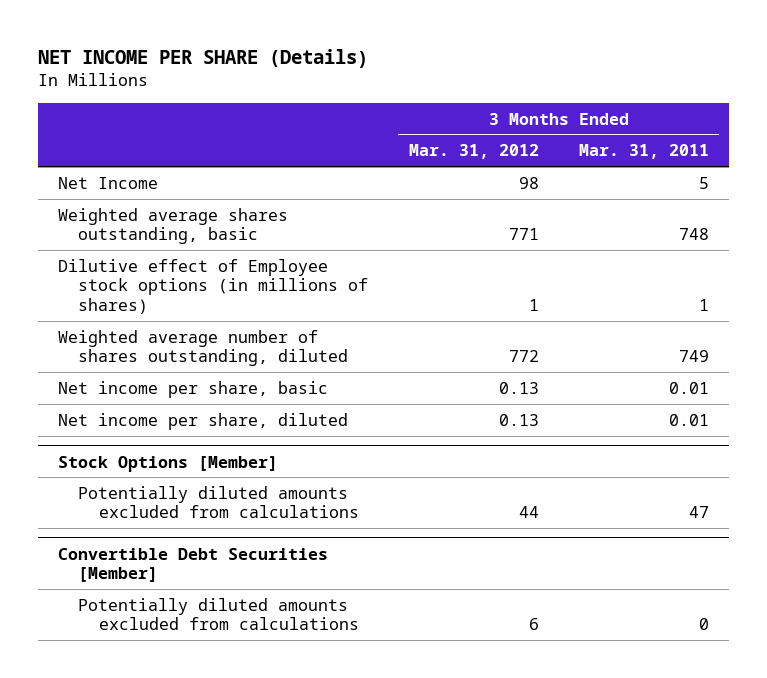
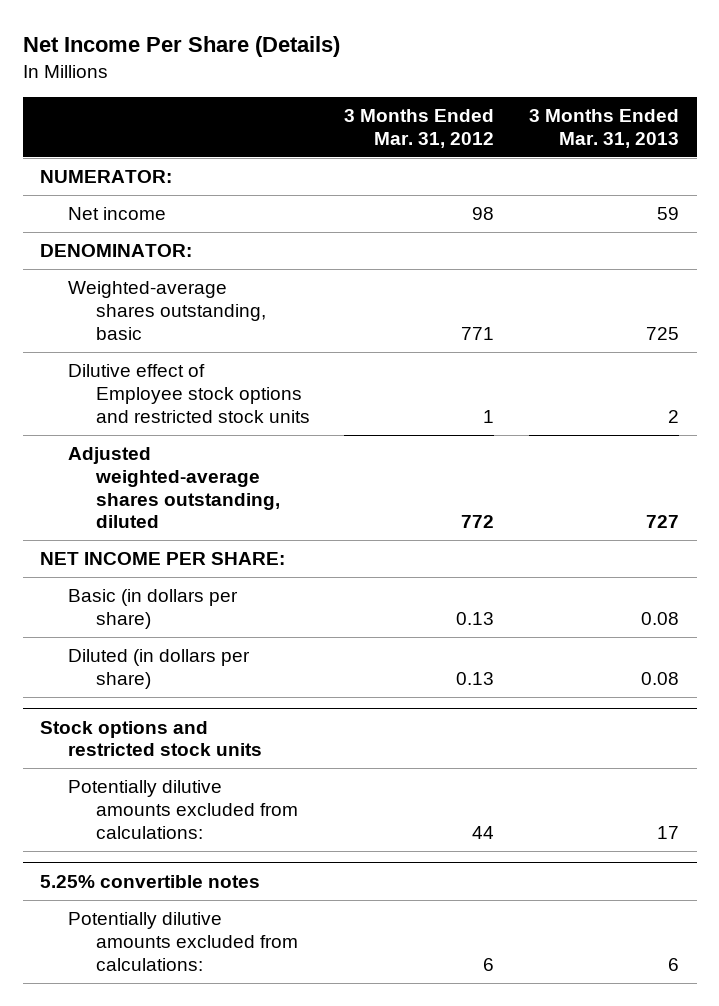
[38,48,369,68] NET INCOME PER SHARE (Details) -> [22,36,340,58] Net Income Per Share (Details)
[578,144,709,160] Mar. 31, 2011 -> none
none -> [529,109,680,148] 3 Months Ended Mar. 31, 2013
[58,455,279,472] Stock Options [Member] -> none
[58,547,329,583] Convertible Debt Securities [Member] -> none
none -> [40,170,173,184] NUMERATOR:
[58,176,159,189] Net Income -> [67,207,166,221] Net income
none -> [40,244,193,258] DENOMINATOR:
[58,207,289,245] Weighted average shares outstanding, basic -> [67,281,266,340] Weighted-average shares outstanding, basic
[58,258,369,315] Dilutive effect of Employee stock options (in millions of shares) -> [67,364,310,423] Dilutive effect of Employee stock options and restricted stock units
[58,329,349,367] Weighted average number of shares outstanding, diluted -> [67,447,280,529] Adjusted weighted-average shares outstanding, diluted
none -> [40,552,286,566] NET INCOME PER SHARE:
[58,380,329,398] Net income per share, basic -> [67,589,238,629] Basic (in dollars per share)
[58,412,349,430] Net income per share, diluted -> [67,649,250,689] Diluted (in dollars per share)
none -> [40,720,262,757] Stock options and restricted stock units
[78,485,359,519] Potentially diluted amounts excluded from calculations -> [67,780,298,839] Potentially dilutive amounts excluded from calculations:
none -> [40,874,261,888] 5.25% convertible notes
[78,597,359,631] Potentially diluted amounts excluded from calculations -> [67,912,298,971] Potentially dilutive amounts excluded from calculations:

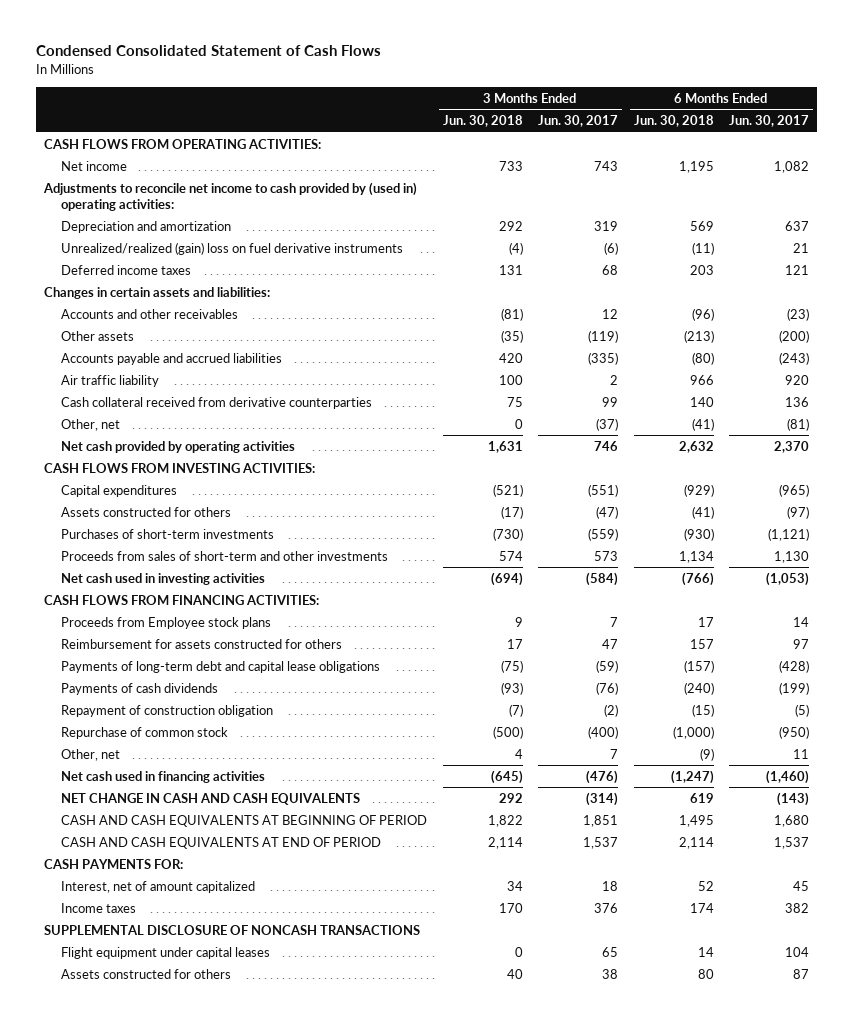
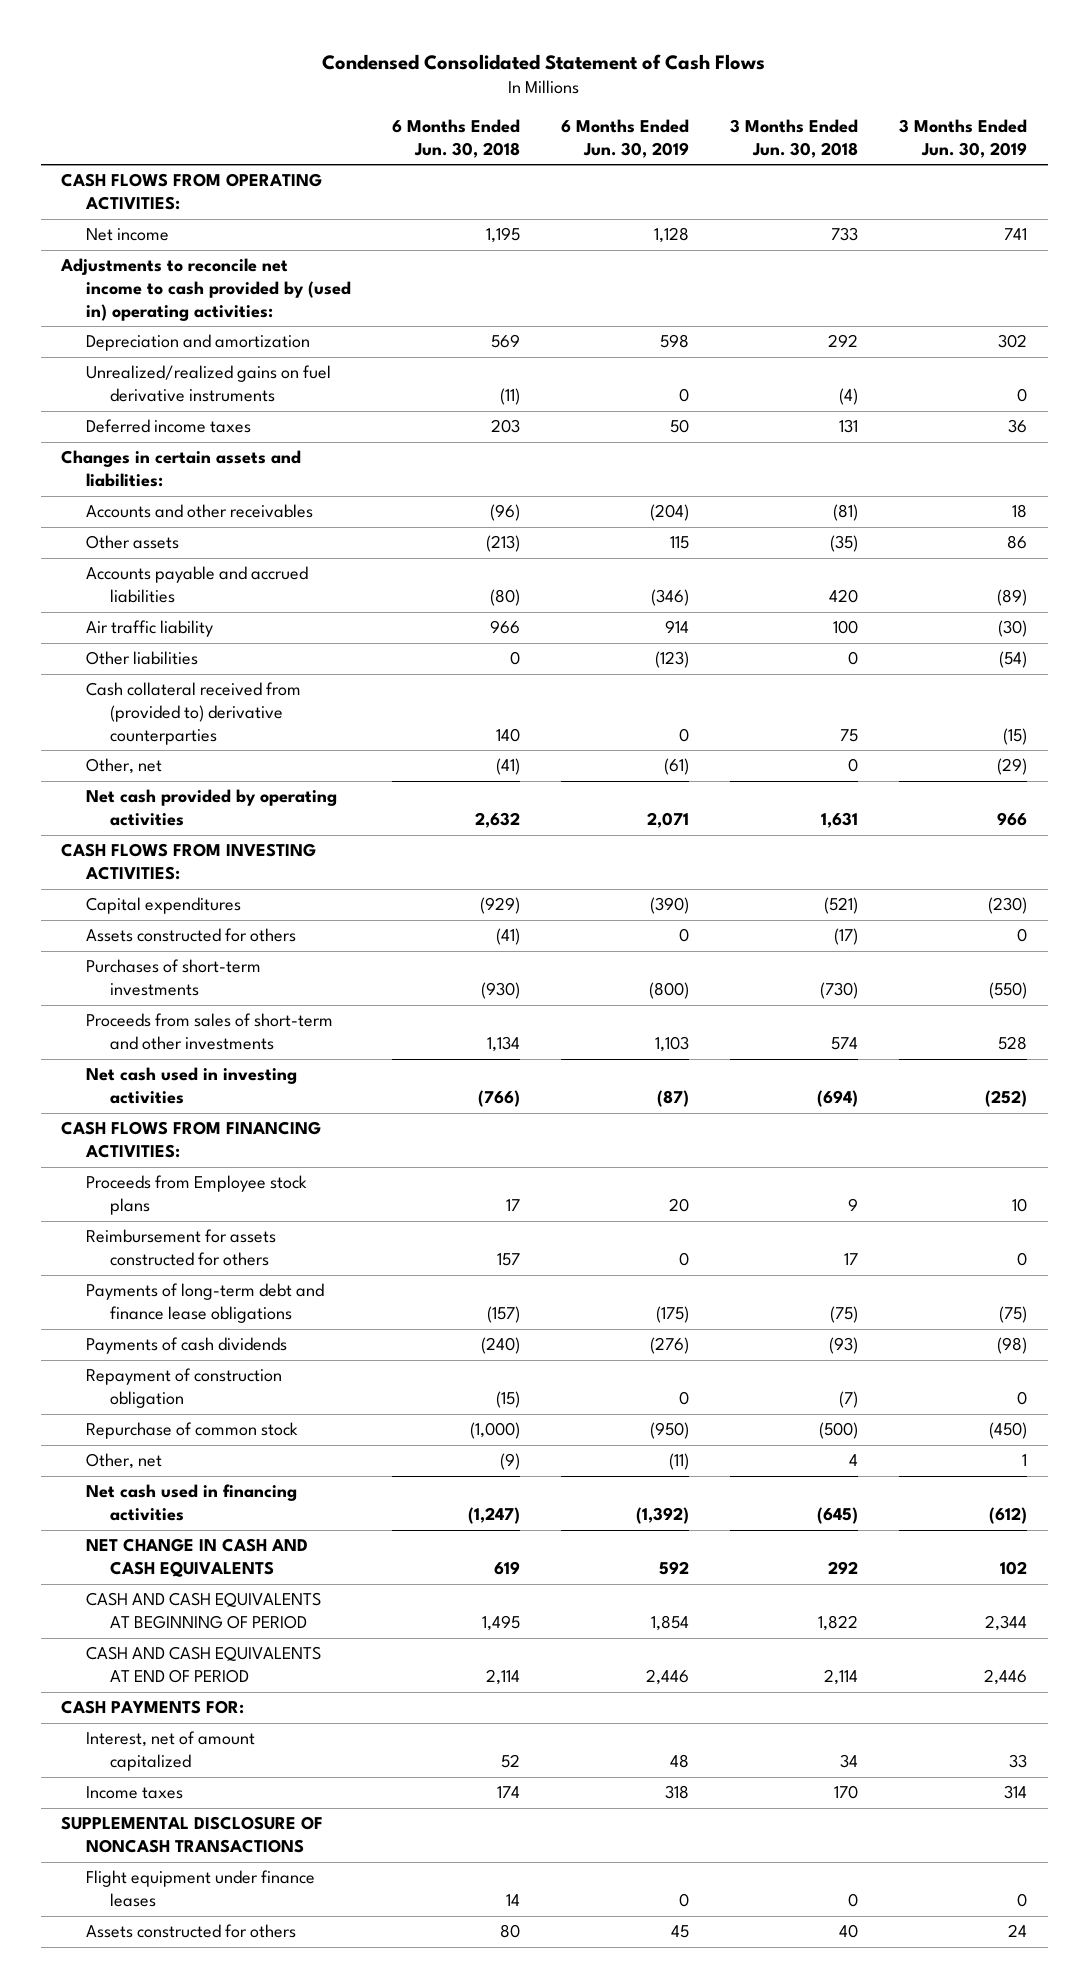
[538,115,619,128] Jun. 30, 2017 -> none
[729,115,810,128] Jun. 30, 2017 -> none
none -> [561,118,690,158] 6 Months Ended Jun. 30, 2019
none -> [899,118,1028,158] 3 Months Ended Jun. 30, 2019
[61,241,404,255] Unrealized/realized (gain) loss on fuel derivative instruments -> [85,365,331,403] Unrealized/realized gains on fuel derivative instruments
none -> [85,651,198,666] Other liabilities
[61,396,373,409] Cash collateral received from derivative counterparties -> [85,682,301,745] Cash collateral received from (provided to) derivative counterparties
[61,660,381,673] Payments of long-term debt and capital lease obligations -> [85,1283,324,1324] Payments of long-term debt and finance lease obligations
[61,946,271,959] Flight equipment under capital leases -> [85,1870,315,1908] Flight equipment under finance leases

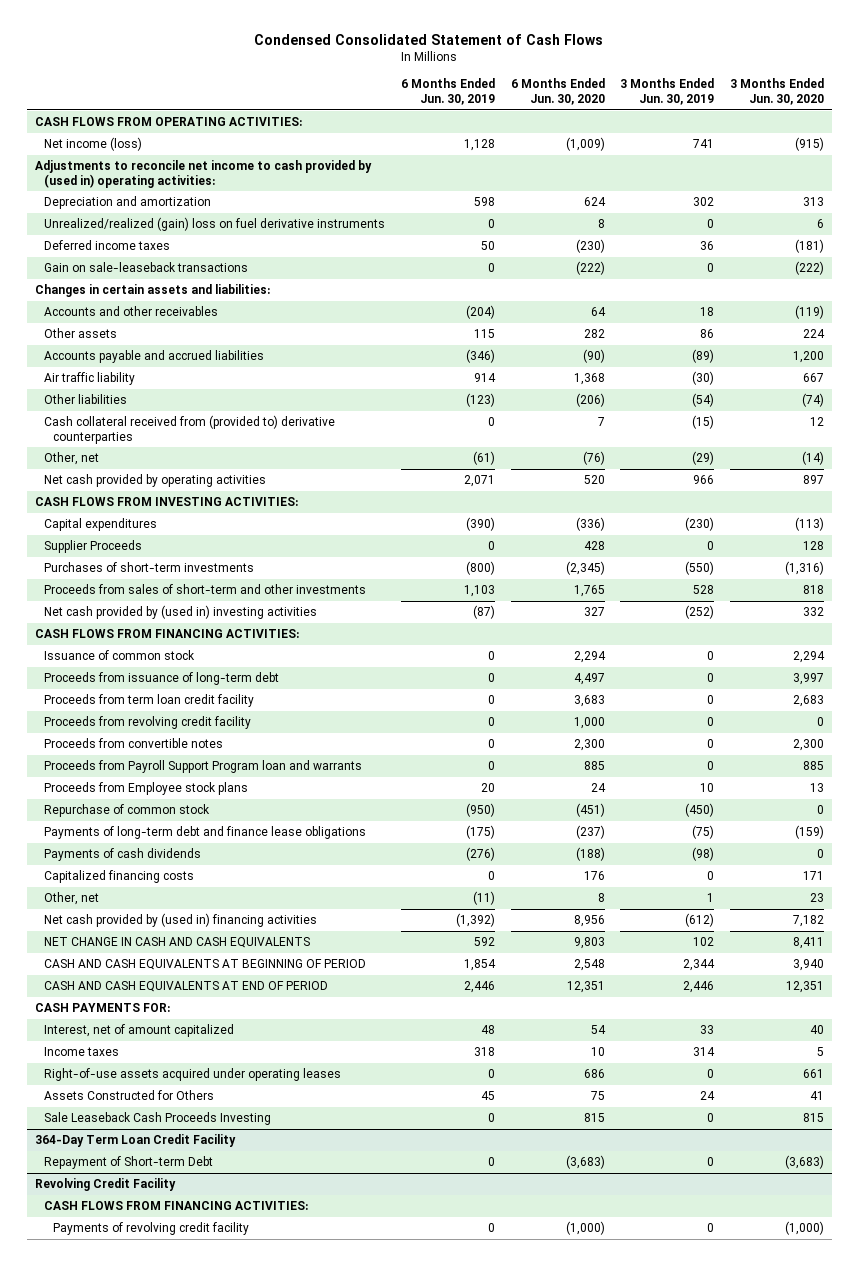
[391,118,520,158] 6 Months Ended Jun. 30, 2018 -> none
[730,118,859,158] 3 Months Ended Jun. 30, 2018 -> none
none -> [510,78,605,106] 6 Months Ended Jun. 30, 2020
none -> [730,78,825,106] 3 Months Ended Jun. 30, 2020
[85,228,169,242] Net income -> [43,137,142,152] Net income (loss)
[85,365,331,403] Unrealized/realized gains on fuel derivative instruments -> [43,217,385,232] Unrealized/realized (gain) loss on fuel derivative instruments
none -> [43,262,248,273] Gain on sale-leaseback transactions
[85,928,296,943] Assets constructed for others -> none
none -> [43,540,142,554] Supplier Proceeds
[85,1067,297,1105] Net cash used in investing activities -> [43,605,317,620] Net cash provided by (used in) investing activities
none -> [43,650,195,661] Issuance of common stock
none -> [43,672,279,686] Proceeds from issuance of long-term debt
none -> [43,694,254,708] Proceeds from term loan credit facility
none -> [43,716,251,730] Proceeds from revolving credit facility
none -> [43,738,223,749] Proceeds from convertible notes
none -> [43,760,362,774] Proceeds from Payroll Support Program loan and warrants
[85,1229,276,1267] Reimbursement for assets constructed for others -> none
[85,1422,298,1440] Repurchase of common stock -> [43,804,210,818] Repurchase of common stock
[85,1368,282,1409] Repayment of construction obligation -> none
none -> [43,870,194,884] Capitalized financing costs
[85,1484,297,1522] Net cash used in financing activities -> [43,913,317,928] Net cash provided by (used in) financing activities
[61,1816,324,1854] SUPPLEMENTAL DISCLOSURE OF NONCASH TRANSACTIONS -> none
[85,1870,315,1908] Flight equipment under finance leases -> none
none -> [43,1068,341,1082] Right-of-use assets acquired under operating leases
[85,1924,296,1939] Assets constructed for others -> [43,1090,214,1101] Assets Constructed for Others
none -> [43,1112,271,1126] Sale Leaseback Cash Proceeds Investing
none -> [34,1134,236,1148] 364-Day Term Loan Credit Facility
none -> [43,1156,213,1170] Repayment of Short-term Debt
none -> [34,1178,176,1192] Revolving Credit Facility
none -> [43,1201,308,1211] CASH FLOWS FROM FINANCING ACTIVITIES:
none -> [52,1222,249,1236] Payments of revolving credit facility

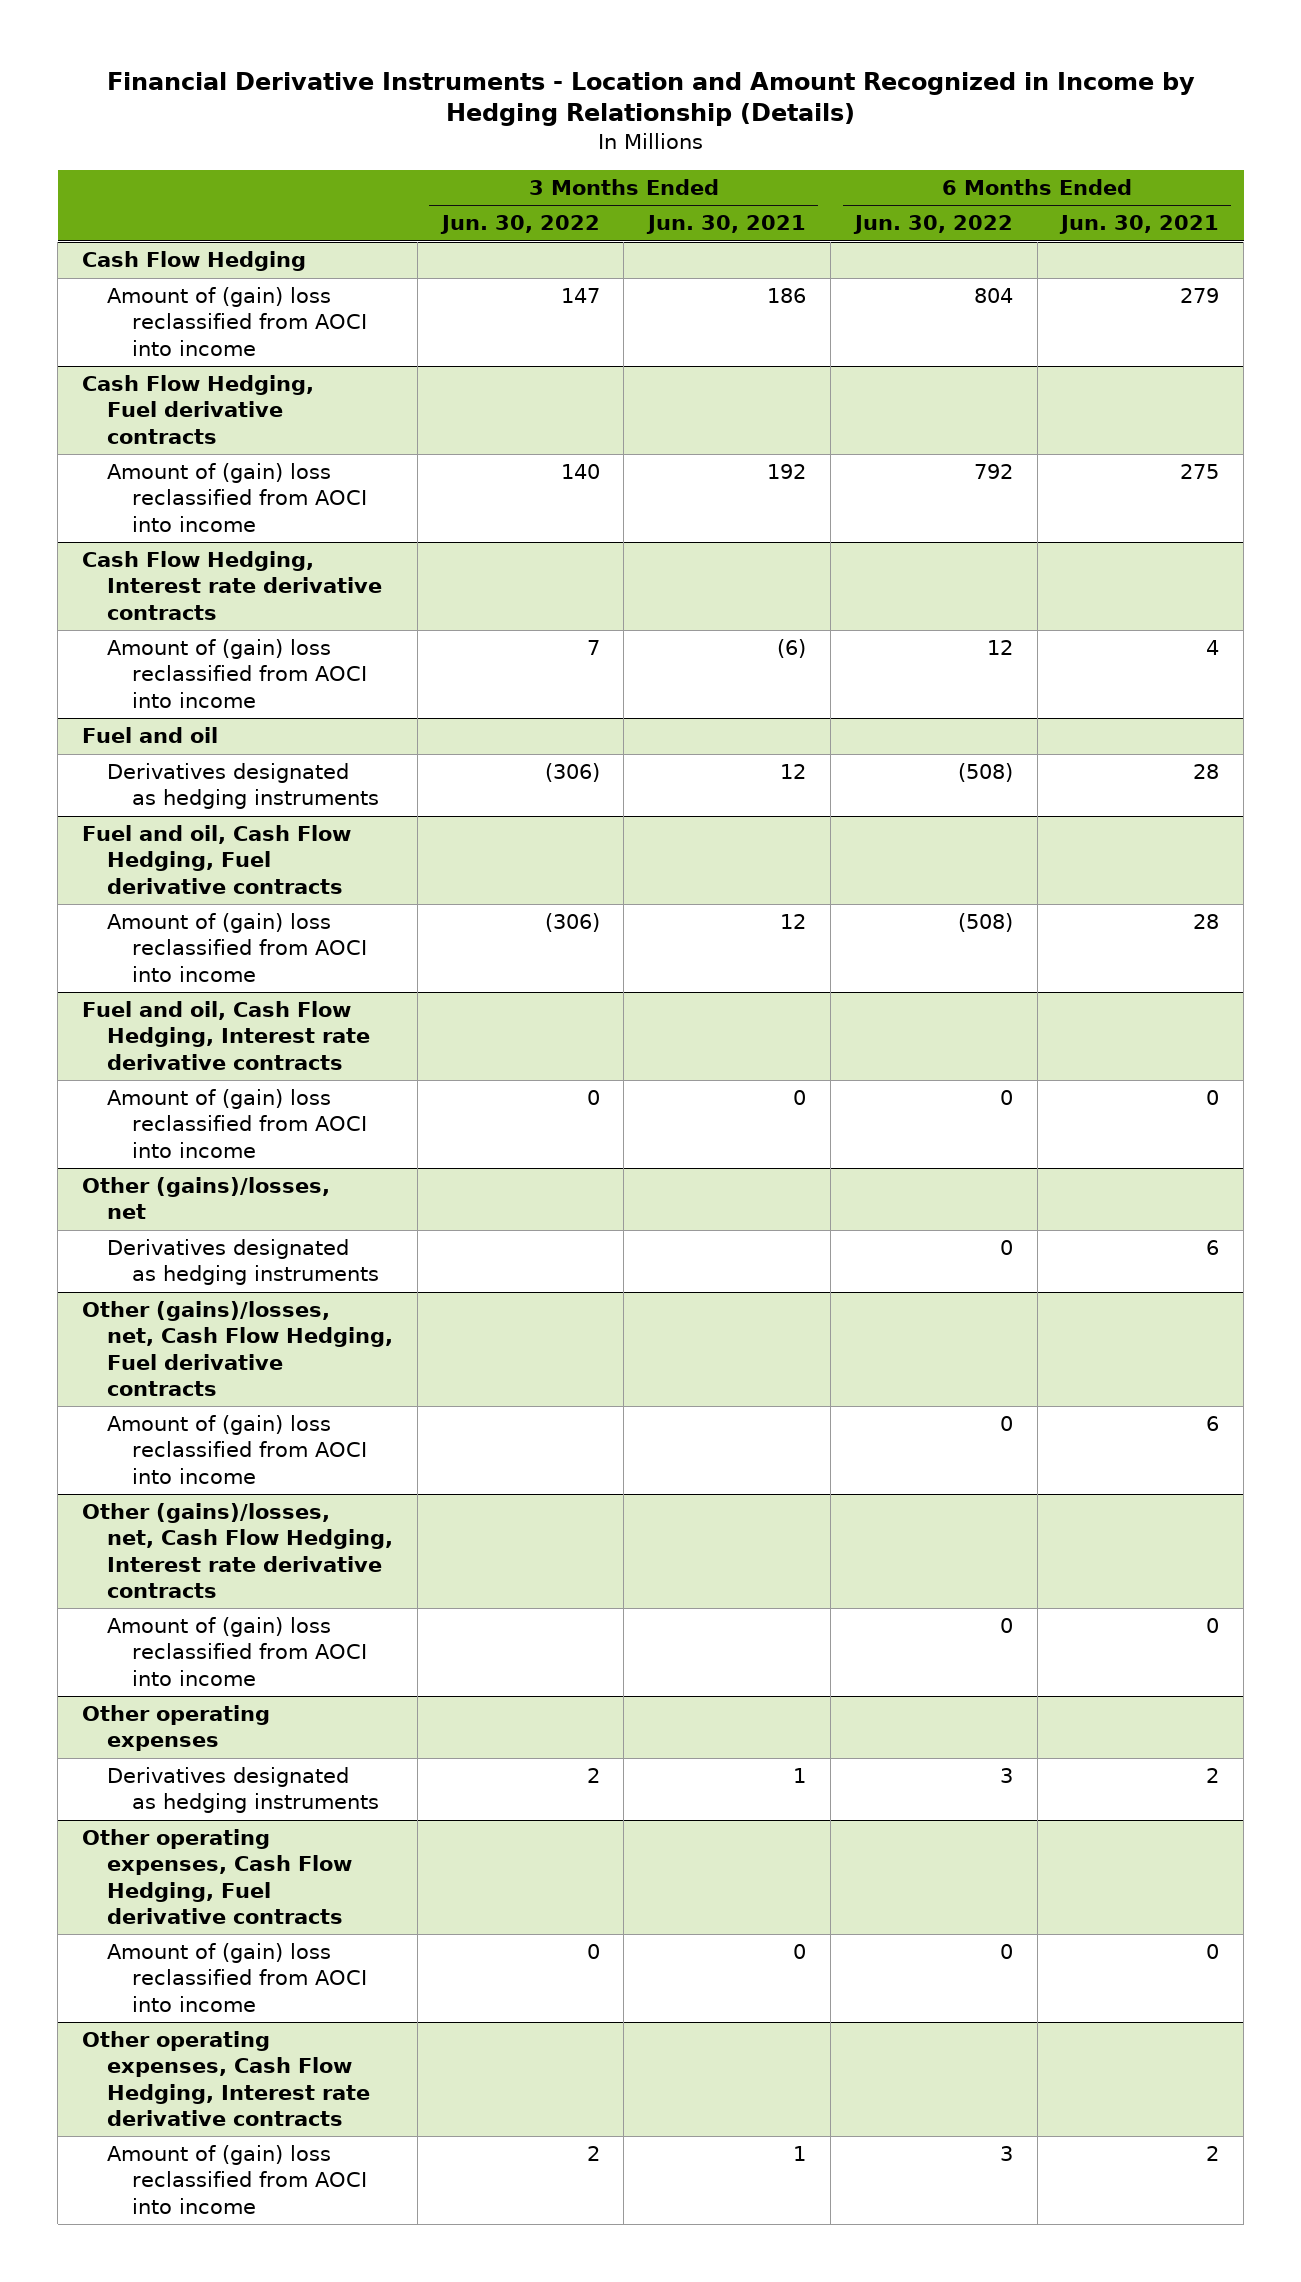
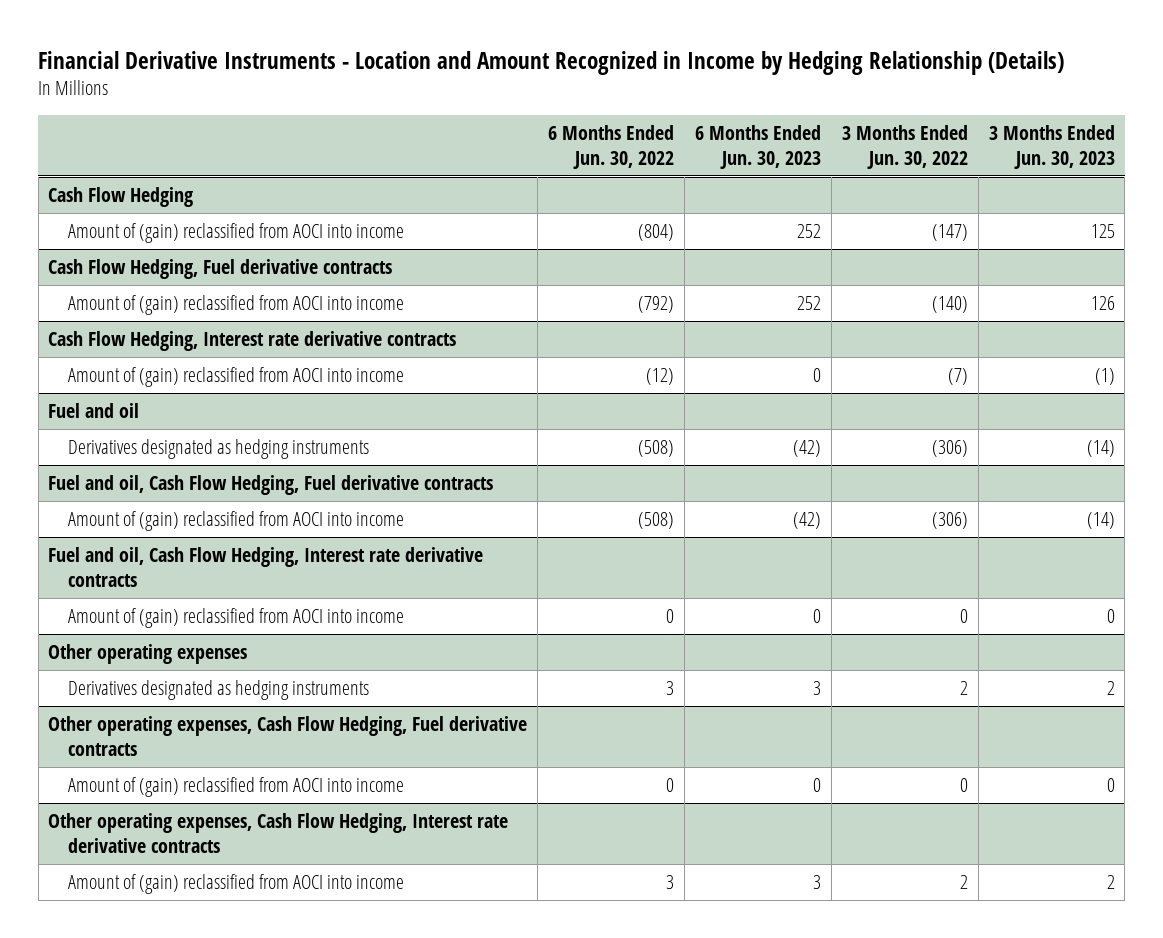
[646,215,807,235] Jun. 30, 2021 -> none
[1059,215,1220,235] Jun. 30, 2021 -> none
none -> [695,124,822,169] 6 Months Ended Jun. 30, 2023
none -> [988,124,1115,169] 3 Months Ended Jun. 30, 2023
[106,287,367,356] Amount of (gain) loss reclassified from AOCI into income -> [68,222,405,243] Amount of (gain) reclassified from AOCI into income
[560,288,600,304] 147 -> [931,223,968,241] (147)
[973,288,1013,304] 804 -> [638,223,675,241] (804)
[106,463,367,532] Amount of (gain) loss reclassified from AOCI into income -> [68,294,405,315] Amount of (gain) reclassified from AOCI into income
[560,464,600,480] 140 -> [931,295,968,313] (140)
[973,464,1013,480] 792 -> [638,295,675,313] (792)
[106,639,367,708] Amount of (gain) loss reclassified from AOCI into income -> [68,366,405,387] Amount of (gain) reclassified from AOCI into income
[586,640,600,656] 7 -> [947,367,968,385] (7)
[986,640,1013,656] 12 -> [646,367,675,385] (12)
[106,913,367,982] Amount of (gain) loss reclassified from AOCI into income -> [68,510,405,531] Amount of (gain) reclassified from AOCI into income
[82,1177,331,1220] Other (gains)/losses, net -> none
[106,1239,379,1286] Derivatives designated as hedging instruments -> none
[82,1301,393,1396] Other (gains)/losses, net, Cash Flow Hedging, Fuel derivative contracts -> none
[106,1415,367,1484] Amount of (gain) loss reclassified from AOCI into income -> none
[82,1503,393,1598] Other (gains)/losses, net, Cash Flow Hedging, Interest rate derivative contracts -> none
[106,1617,367,1686] Amount of (gain) loss reclassified from AOCI into income -> none
[106,1089,367,1158] Amount of (gain) loss reclassified from AOCI into income -> [68,607,405,628] Amount of (gain) reclassified from AOCI into income
[106,1943,367,2012] Amount of (gain) loss reclassified from AOCI into income -> [68,776,405,797] Amount of (gain) reclassified from AOCI into income
[106,2145,367,2214] Amount of (gain) loss reclassified from AOCI into income -> [68,873,405,894] Amount of (gain) reclassified from AOCI into income

